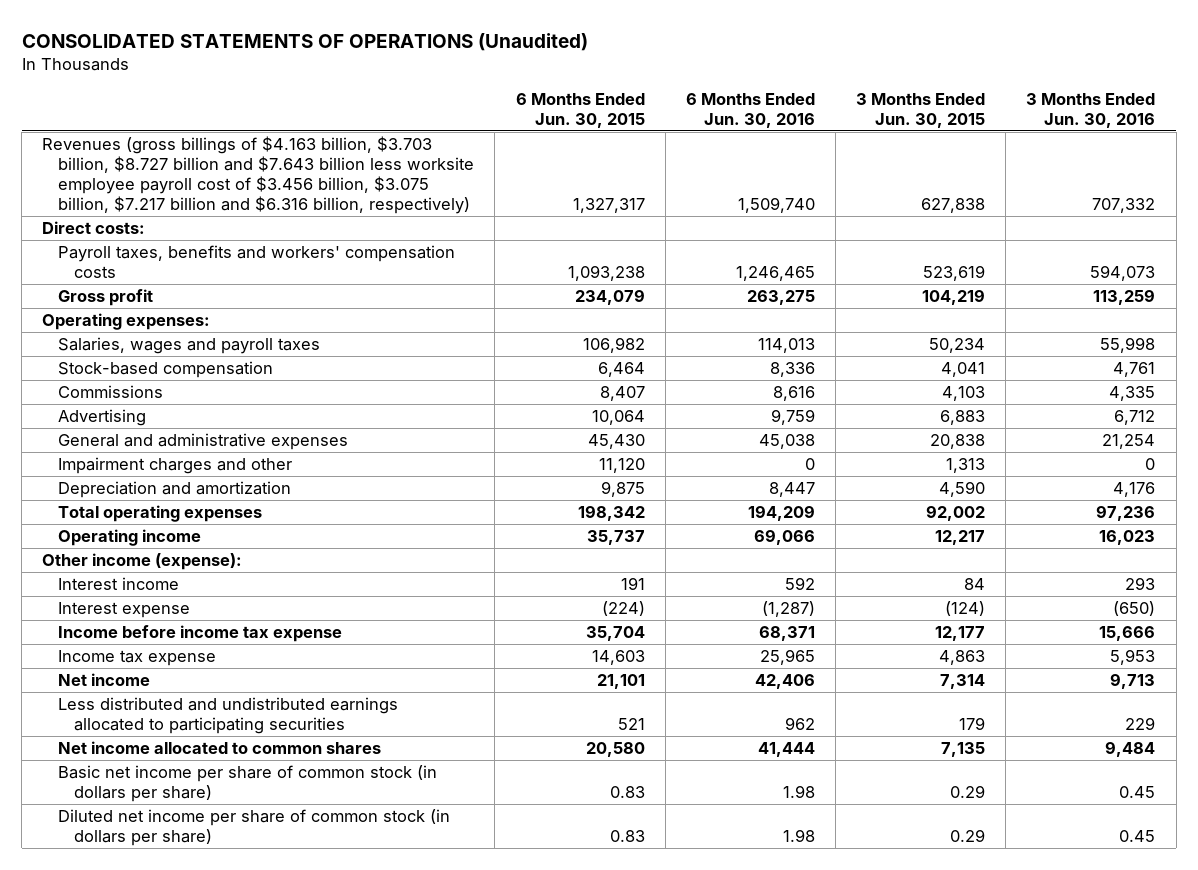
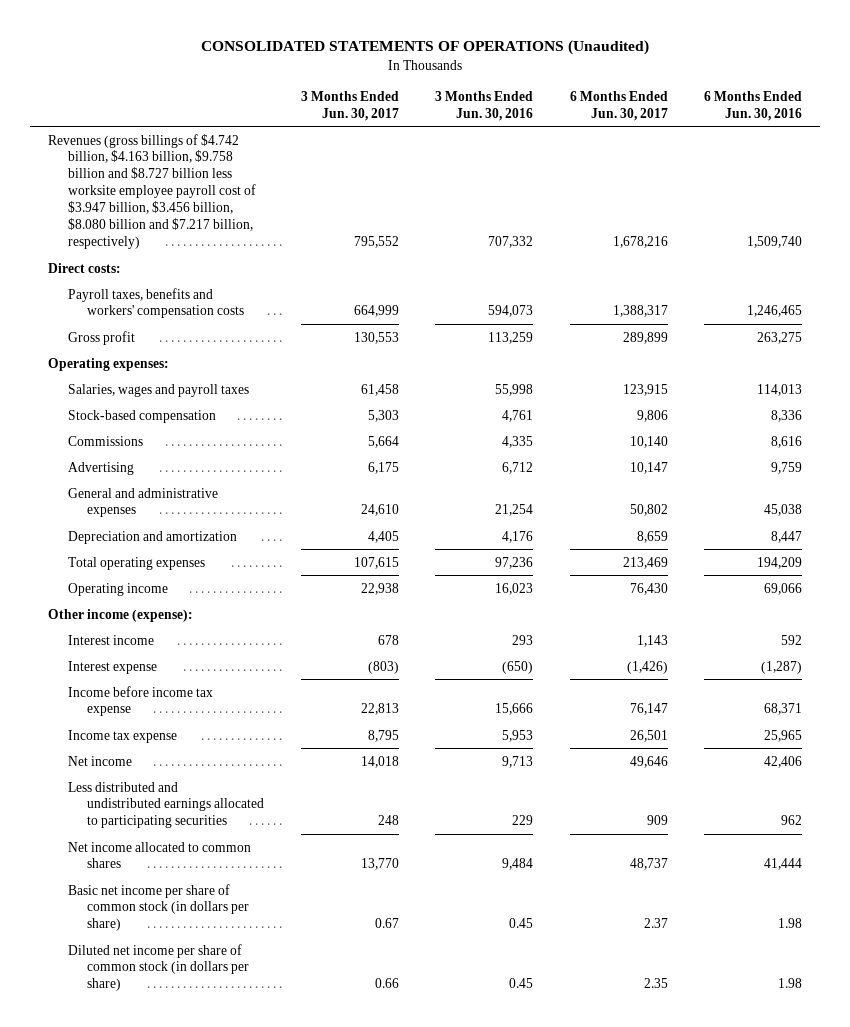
[515,93,645,128] 6 Months Ended Jun. 30, 2015 -> none
[856,93,986,128] 3 Months Ended Jun. 30, 2015 -> none
none -> [300,90,399,121] 3 Months Ended Jun. 30, 2017
none -> [569,90,668,121] 6 Months Ended Jun. 30, 2017
[42,136,475,214] Revenues (gross billings of $4.163 billion, $3.703 billion, $8.727 billion and $7.643 billion less worksite employee payroll cost of $3.456 billion, $3.075 billion, $7.217 billion and $6.316 billion, respectively) -> [48,133,256,250] Revenues (gross billings of $4.742 billion, $4.163 billion, $9.758 billion and $8.727 billion less worksite employee payroll cost of $3.947 billion, $3.456 billion, $8.080 billion and $7.217 billion, respectively)
[58,457,293,475] Impairment charges and other -> none

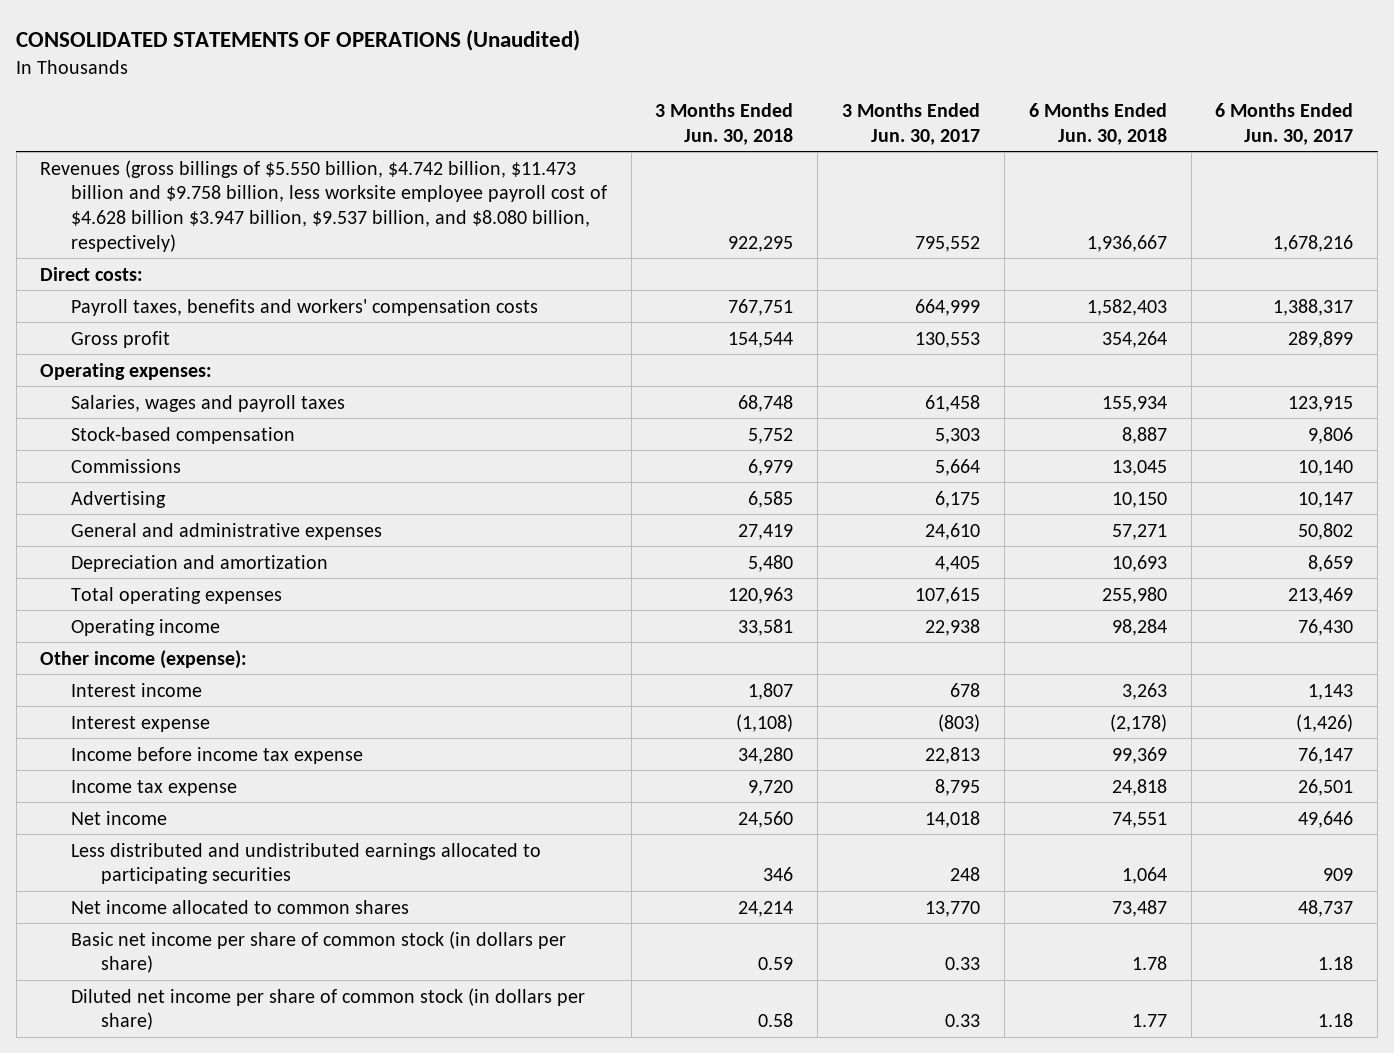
[435,90,534,121] 3 Months Ended Jun. 30, 2016 -> none
[704,90,803,121] 6 Months Ended Jun. 30, 2016 -> none
none -> [655,103,794,145] 3 Months Ended Jun. 30, 2018
none -> [1028,103,1167,145] 6 Months Ended Jun. 30, 2018
[48,133,256,250] Revenues (gross billings of $4.742 billion, $4.163 billion, $9.758 billion and $8.727 billion less worksite employee payroll cost of $3.947 billion, $3.456 billion, $8.080 billion and $7.217 billion, respectively) -> [40,159,607,252] Revenues (gross billings of $5.550 billion, $4.742 billion, $11.473 billion and $9.758 billion, less worksite employee payroll cost of $4.628 billion $3.947 billion, $9.537 billion, and $8.080 billion, respectively)
[374,918,399,929] 0.67 -> [945,957,981,971] 0.33
[643,918,668,929] 2.37 -> [1318,956,1354,971] 1.18
[374,978,399,989] 0.66 -> [945,1014,981,1028] 0.33
[643,978,668,989] 2.35 -> [1318,1013,1354,1028] 1.18

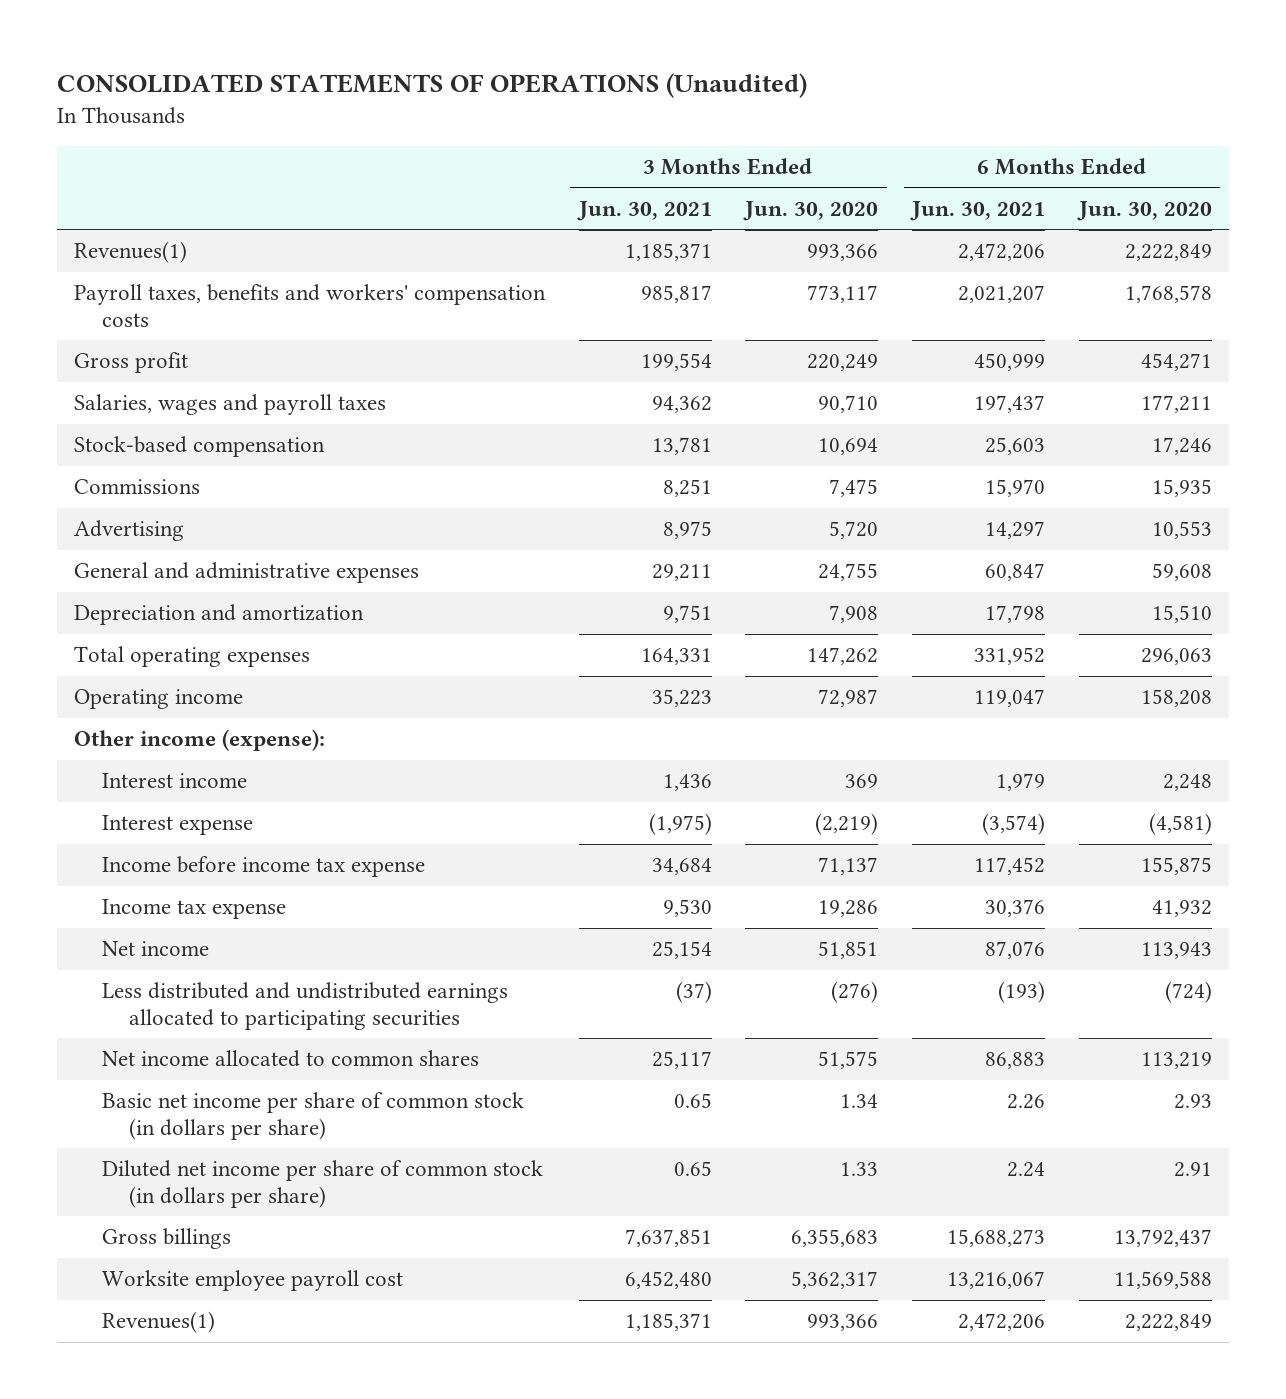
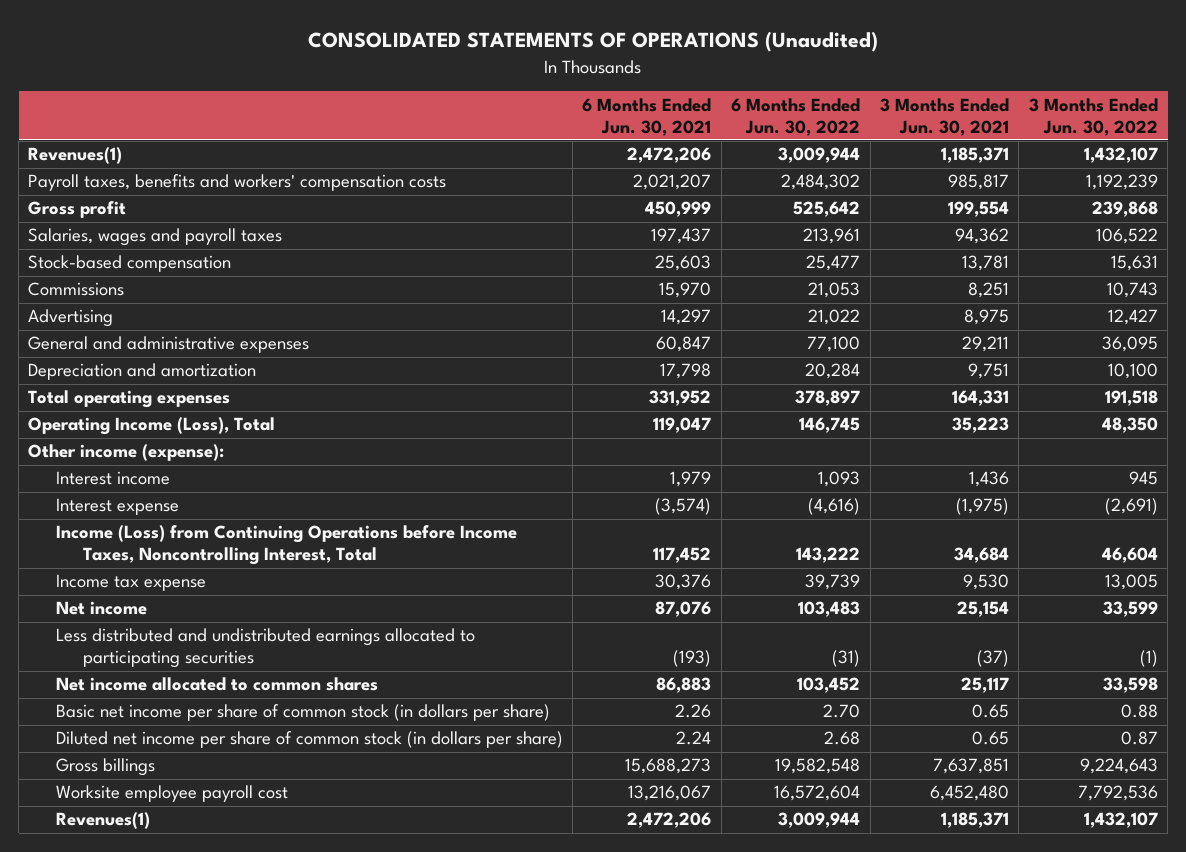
[743,200,879,221] Jun. 30, 2020 -> none
[1076,200,1212,221] Jun. 30, 2020 -> none
none -> [731,97,861,136] 6 Months Ended Jun. 30, 2022
none -> [1028,97,1158,136] 3 Months Ended Jun. 30, 2022
[73,689,243,710] Operating income -> [28,417,276,436] Operating Income (Loss), Total
[101,856,425,878] Income before income tax expense -> [55,525,517,566] Income (Loss) from Continuing Operations before Income Taxes, Noncontrolling Interest, Total

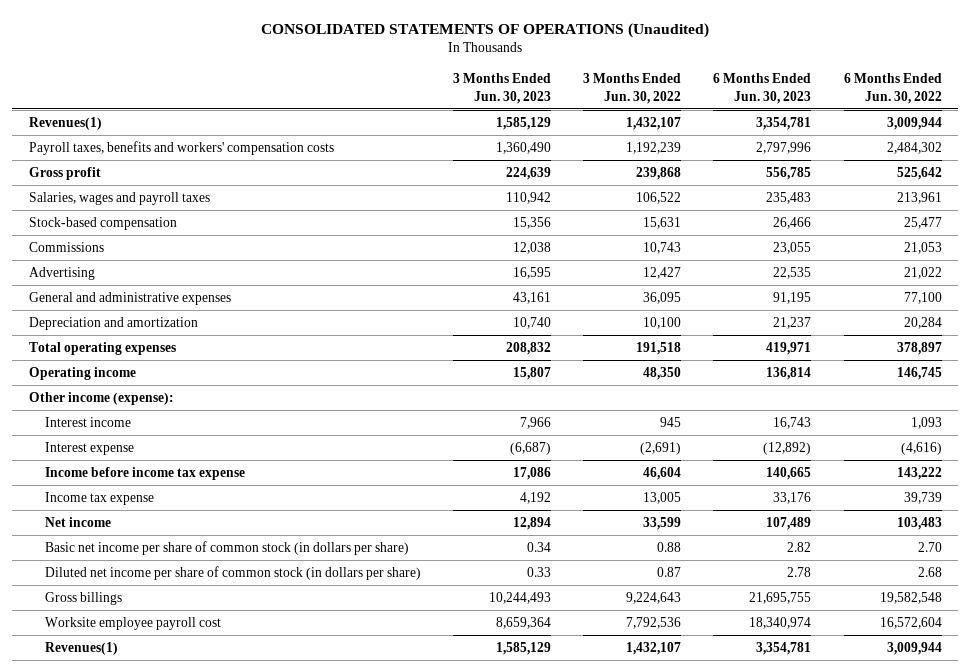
[582,97,712,136] 6 Months Ended Jun. 30, 2021 -> none
[879,97,1009,136] 3 Months Ended Jun. 30, 2021 -> none
none -> [452,72,551,104] 3 Months Ended Jun. 30, 2023
none -> [713,72,812,104] 6 Months Ended Jun. 30, 2023
[28,417,276,436] Operating Income (Loss), Total -> [28,367,136,381] Operating income
[55,525,517,566] Income (Loss) from Continuing Operations before Income Taxes, Noncontrolling Interest, Total -> [44,467,245,481] Income before income tax expense
[55,628,475,669] Less distributed and undistributed earnings allocated to participating securities -> none
[55,677,378,692] Net income allocated to common shares -> none

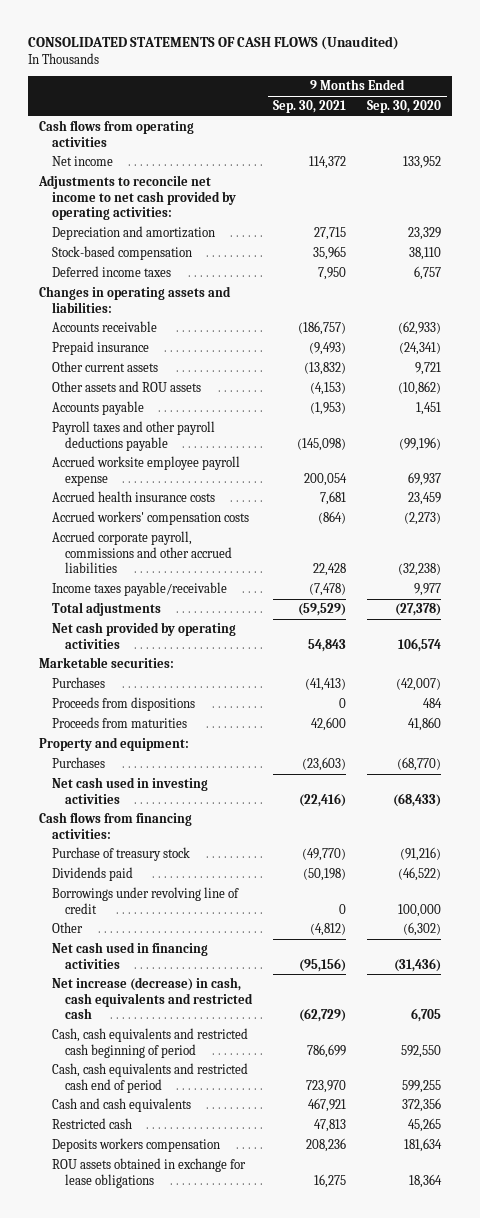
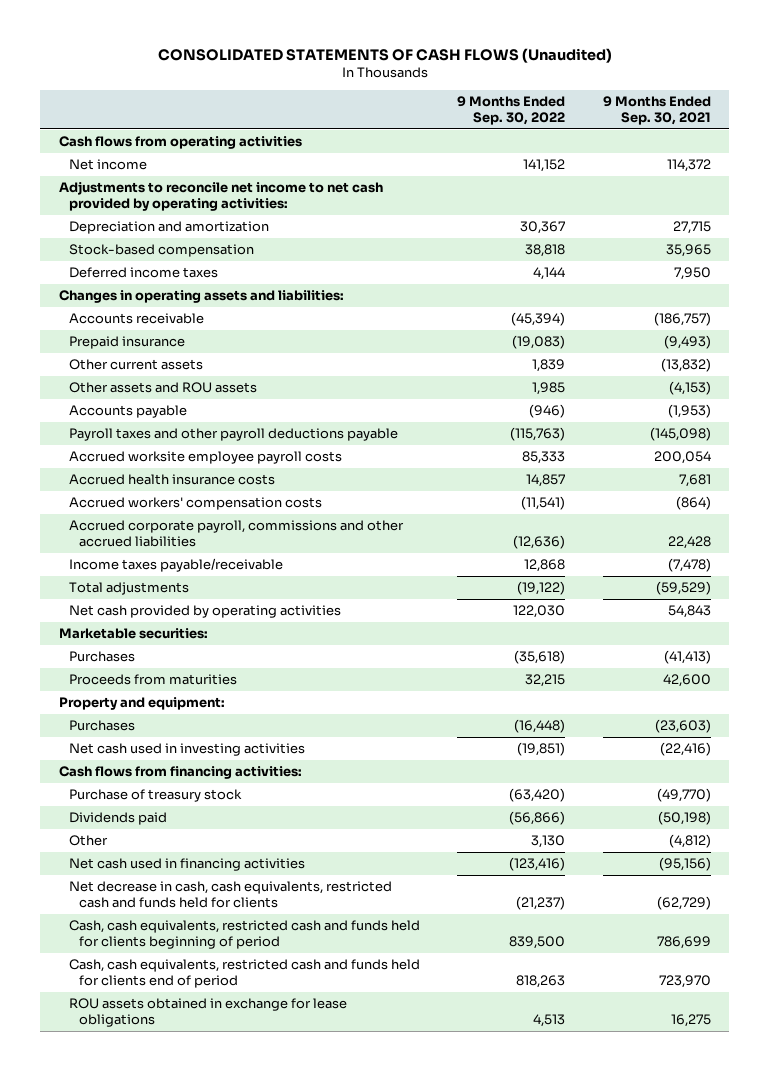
[367,100,442,114] Sep. 30, 2020 -> none
none -> [457,96,566,126] 9 Months Ended Sep. 30, 2022
[51,456,240,486] Accrued worksite employee payroll expense -> [69,451,343,465] Accrued worksite employee payroll costs
[51,697,195,712] Proceeds from dispositions -> none
[51,887,239,914] Borrowings under revolving line of credit -> none
[51,1098,191,1113] Cash and cash equivalents -> none
[51,1118,132,1130] Restricted cash -> none
[51,1138,220,1153] Deposits workers compensation -> none
[51,977,254,1020] Net increase (decrease) in cash, cash equivalents and restricted cash -> [69,881,393,909] Net decrease in cash, cash equivalents, restricted cash and funds held for clients
[51,1028,248,1058] Cash, cash equivalents and restricted cash beginning of period -> [69,920,421,950] Cash, cash equivalents, restricted cash and funds held for clients beginning of period
[51,1063,248,1093] Cash, cash equivalents and restricted cash end of period -> [69,959,421,989] Cash, cash equivalents, restricted cash and funds held for clients end of period

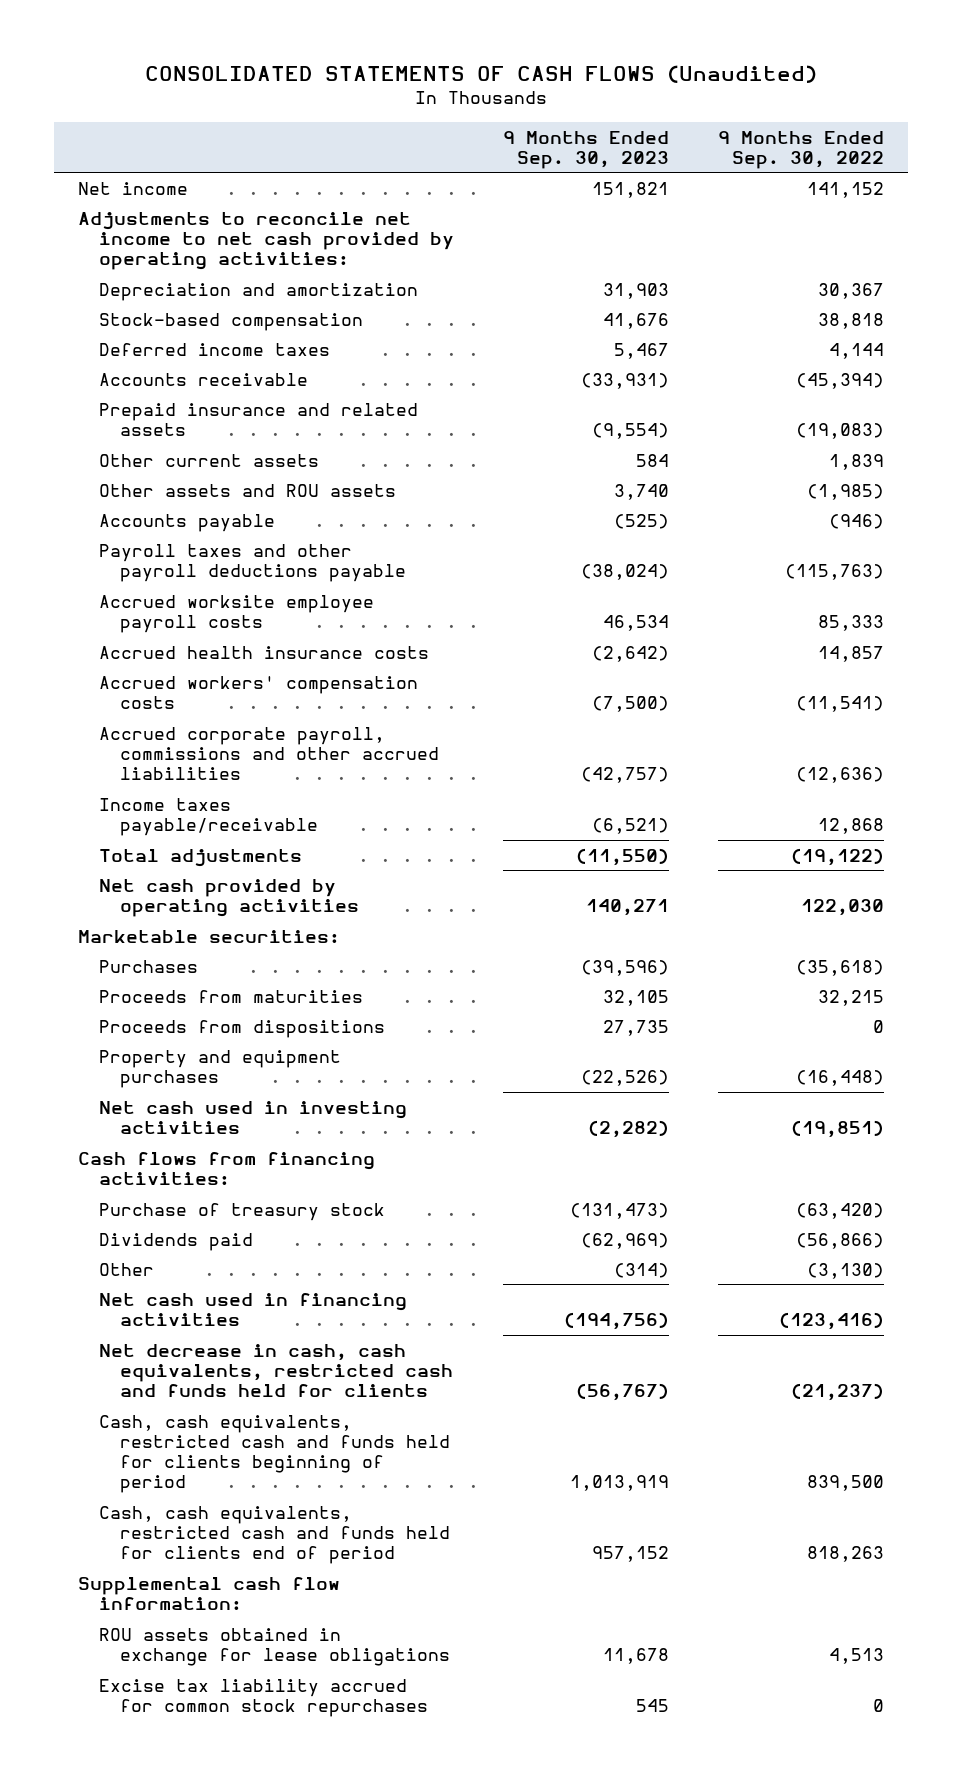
[602,96,711,126] 9 Months Ended Sep. 30, 2021 -> none
none -> [503,130,670,169] 9 Months Ended Sep. 30, 2023
[58,136,302,150] Cash flows from operating activities -> none
[58,290,344,304] Changes in operating assets and liabilities: -> none
[69,336,186,350] Prepaid insurance -> [99,402,419,437] Prepaid insurance and related assets
[532,382,566,396] 1,985 -> [806,483,884,500] (1,985)
[58,697,225,711] Property and equipment: -> none
none -> [99,1019,386,1038] Proceeds from dispositions
[69,720,136,732] Purchases -> [99,1049,342,1089] Property and equipment purchases
[531,835,566,849] 3,130 -> [806,1262,884,1279] (3,130)
none -> [78,1576,341,1611] Supplemental cash flow information:
none -> [99,1678,429,1718] Excise tax liability accrued for common stock repurchases

